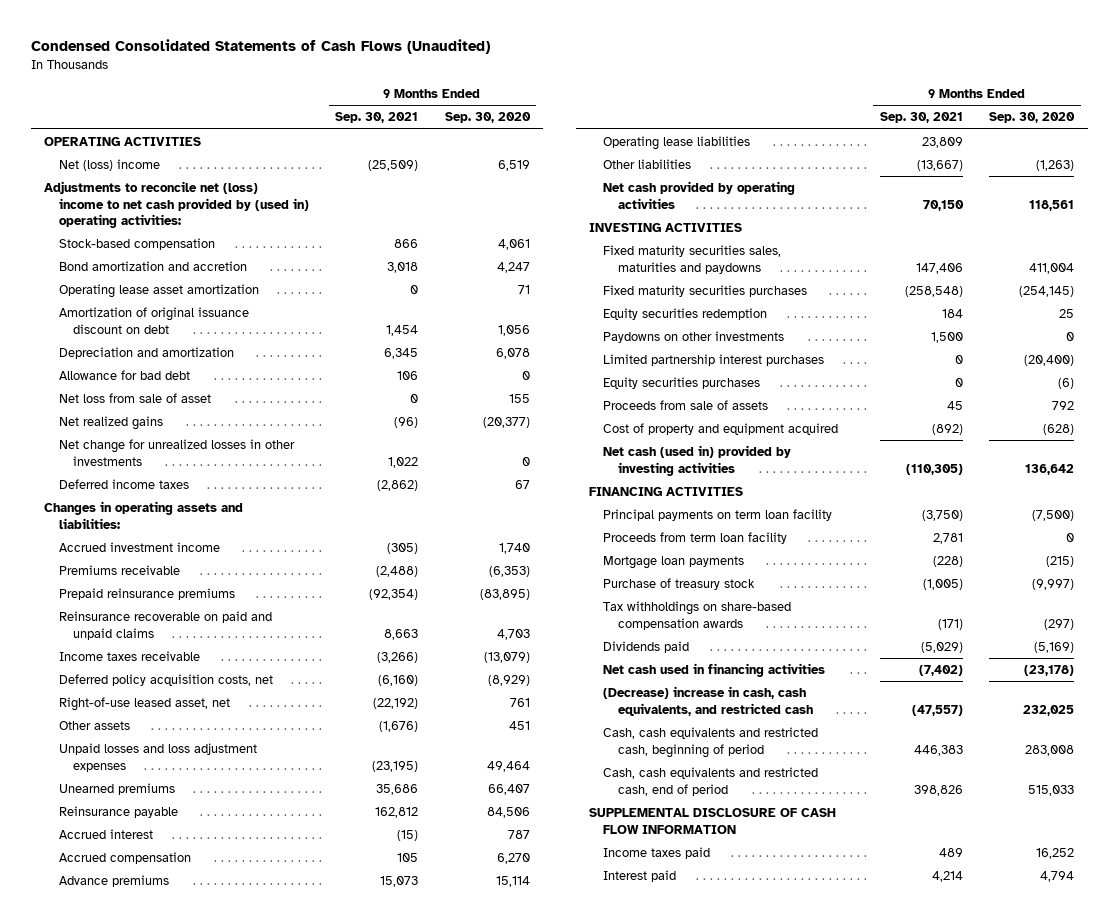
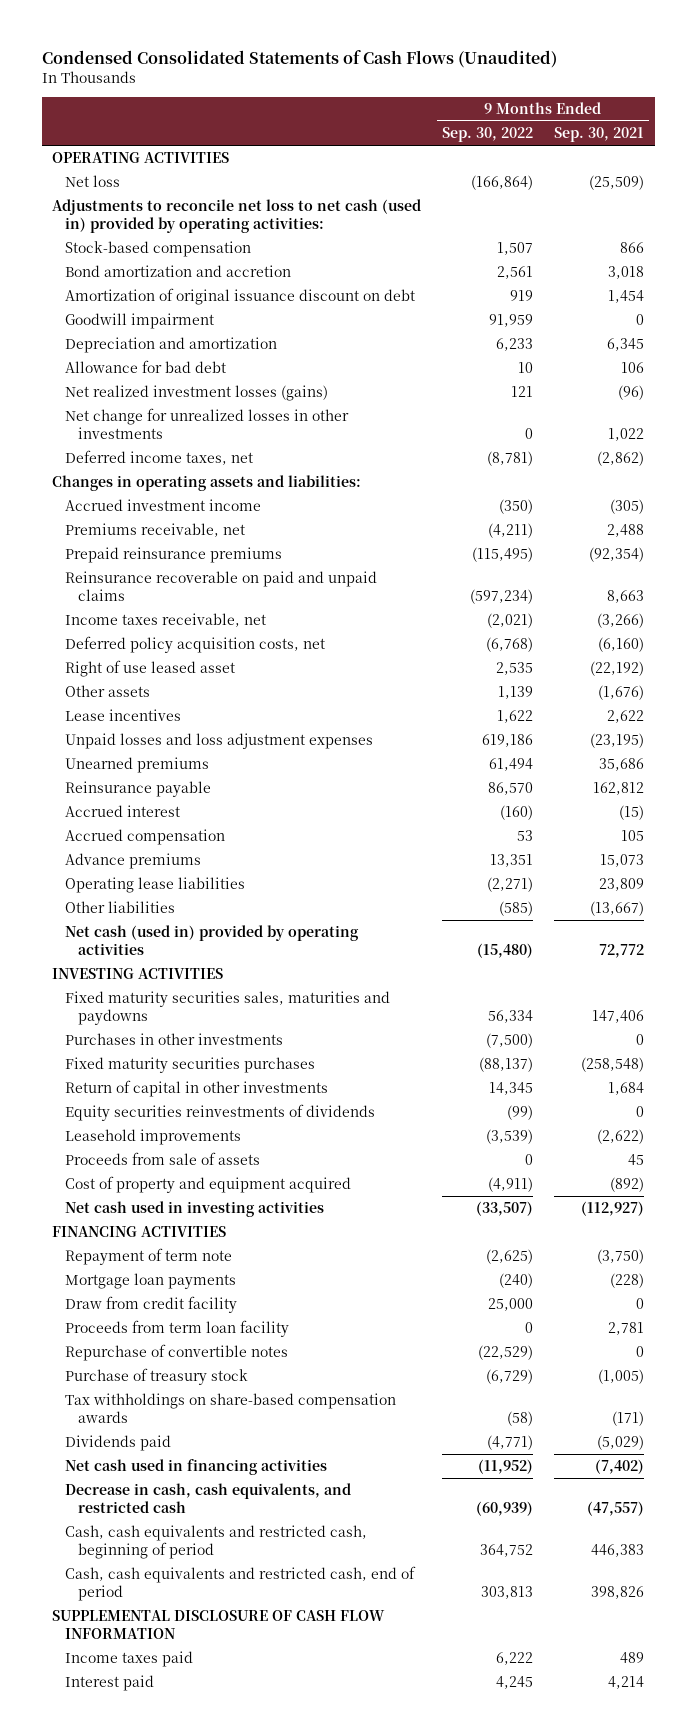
[444,112,531,124] Sep. 30, 2020 -> none
none -> [442,127,534,143] Sep. 30, 2022
[58,159,160,172] Net (loss) income -> [65,175,121,188] Net loss
[44,181,309,229] Adjustments to reconcile net (loss) income to net cash provided by (used in) operating activities: -> [52,199,422,234] Adjustments to reconcile net loss to net cash (used in) provided by operating activities:
[58,284,259,299] Operating lease asset amortization -> none
none -> [65,313,215,330] Goodwill impairment
[58,393,211,404] Net loss from sale of asset -> none
[58,416,163,431] Net realized gains -> [65,385,329,402] Net realized investment losses (gains)
[58,479,189,490] Deferred income taxes -> [65,450,254,466] Deferred income taxes, net
[58,565,180,576] Premiums receivable -> [65,523,246,538] Premiums receivable, net
[376,566,419,578] (2,488) -> [607,524,645,538] 2,488
[58,651,200,662] Income taxes receivable -> [65,613,267,628] Income taxes receivable, net
[58,697,230,712] Right-of-use leased asset, net -> [65,660,236,678] Right of use leased asset
none -> [65,709,182,722] Lease incentives
[603,181,796,209] Net cash provided by operating activities -> [65,925,360,956] Net cash (used in) provided by operating activities
[922,199,964,211] 70,150 -> [599,944,645,959] 72,772
none -> [65,1033,284,1046] Purchases in other investments
[603,308,768,321] Equity securities redemption -> none
[603,331,785,344] Paydowns on other investments -> none
[603,354,825,367] Limited partnership interest purchases -> none
[603,377,761,390] Equity securities purchases -> none
none -> [65,1080,329,1098] Return of capital in other investments
none -> [65,1104,376,1122] Equity securities reinvestments of dividends
none -> [65,1129,242,1146] Leasehold improvements
[603,445,792,476] Net cash (used in) provided by investing activities -> [65,1201,325,1218] Net cash used in investing activities
[905,463,963,475] (110,305) -> [581,1201,645,1217] (112,927)
[603,509,833,522] Principal payments on term loan facility -> [65,1248,233,1266] Repayment of term note
none -> [65,1296,238,1314] Draw from credit facility
[603,532,788,545] Proceeds from term loan facility -> [65,1320,290,1338] Proceeds from term loan facility
none -> [65,1344,289,1362] Repurchase of convertible notes
[603,686,814,716] (Decrease) increase in cash, cash equivalents, and restricted cash -> [65,1483,352,1514] Decrease in cash, cash equivalents, and restricted cash

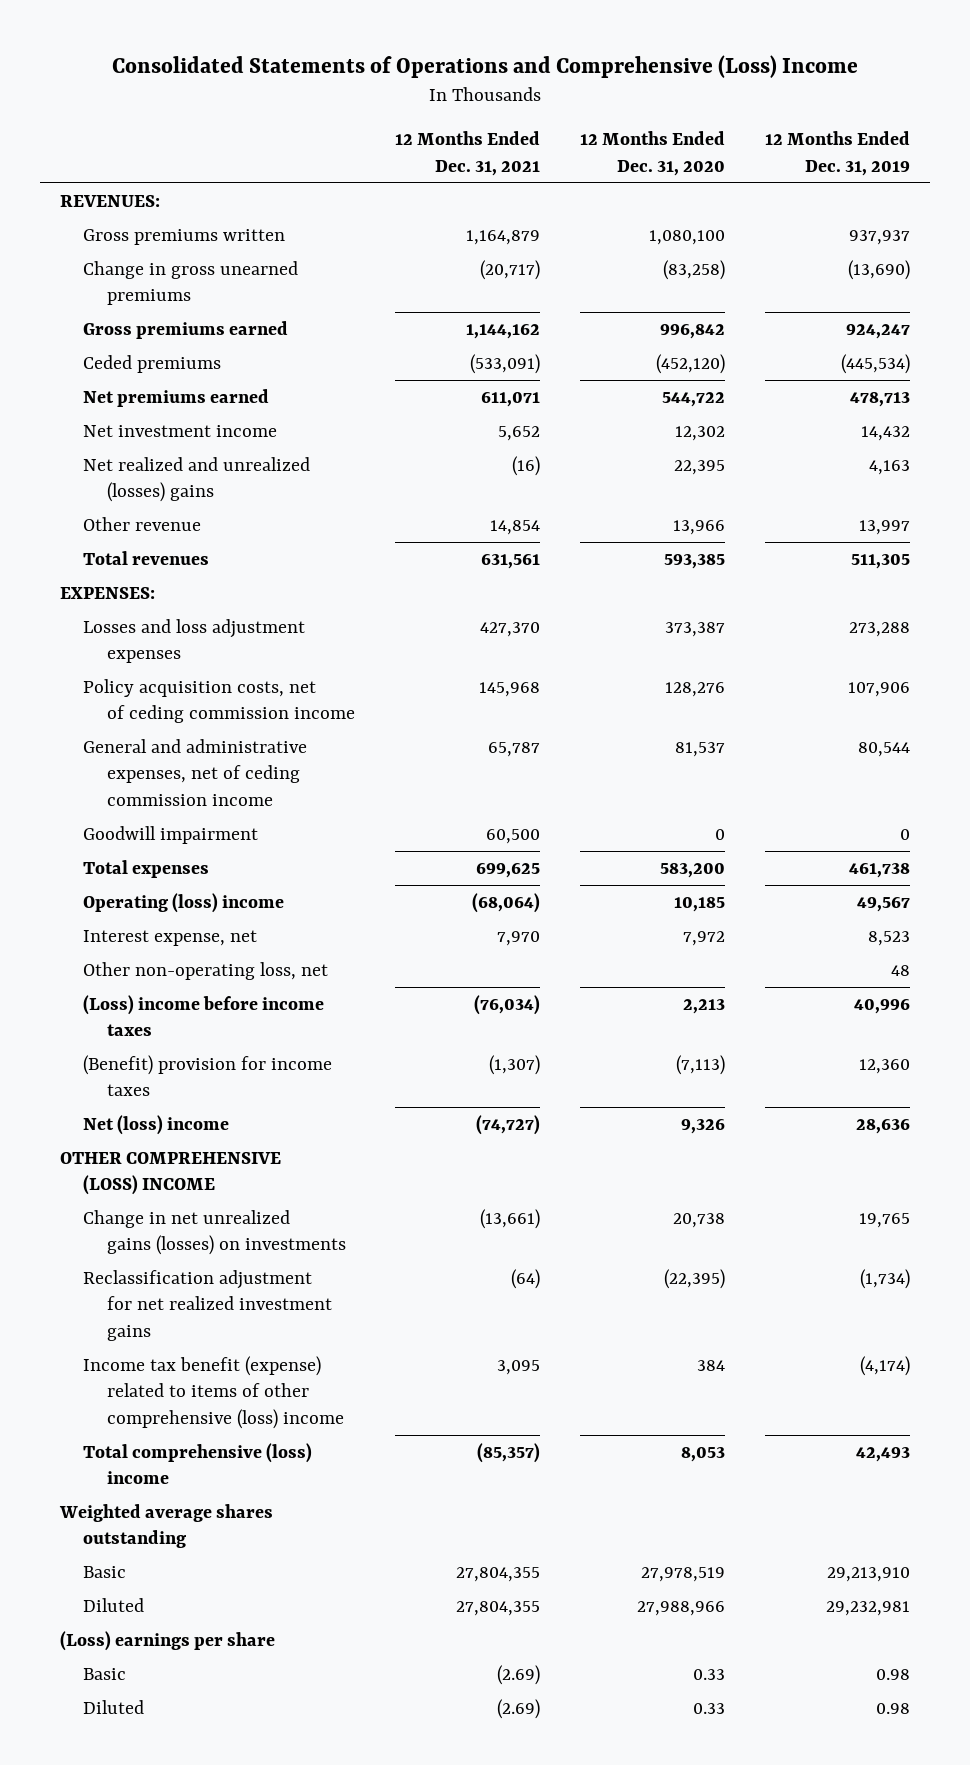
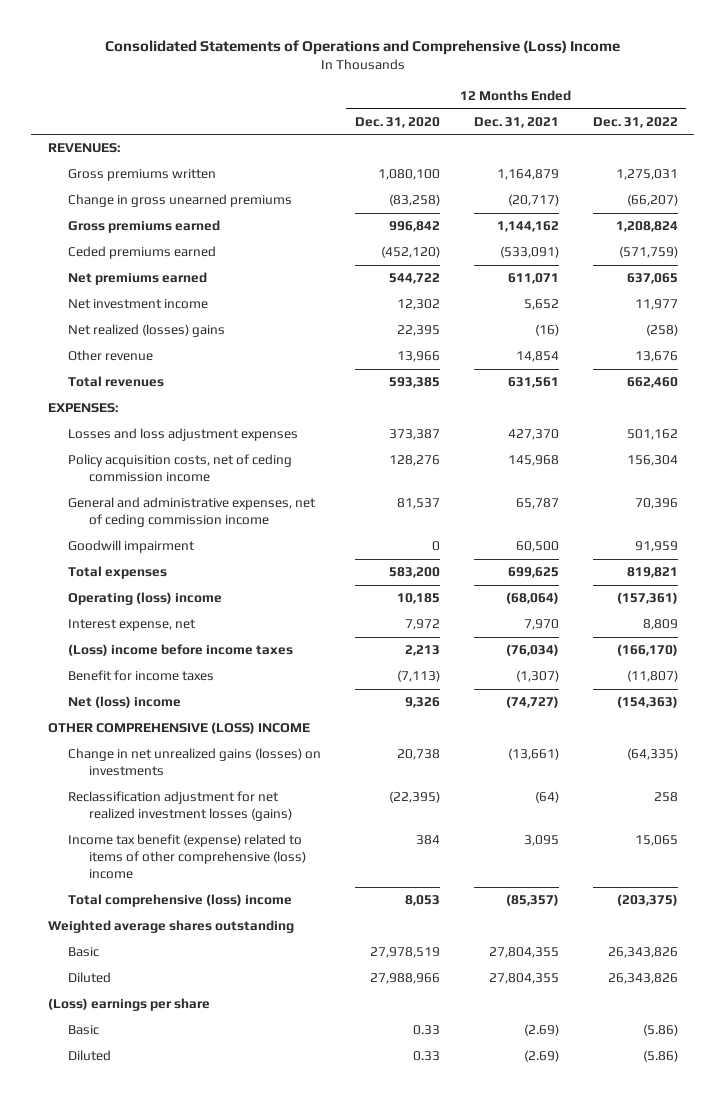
[765,131,911,176] 12 Months Ended Dec. 31, 2019 -> none
none -> [592,116,678,128] Dec. 31, 2022
[83,354,222,373] Ceded premiums -> [68,246,217,260] Ceded premiums earned
[83,456,311,503] Net realized and unrealized (losses) gains -> [68,324,226,338] Net realized (losses) gains
[83,961,329,980] Other non-operating loss, net -> none
[83,1054,333,1097] (Benefit) provision for income taxes -> [68,670,215,682] Benefit for income taxes
[83,1269,332,1341] Reclassification adjustment for net realized investment gains -> [68,791,292,822] Reclassification adjustment for net realized investment losses (gains)

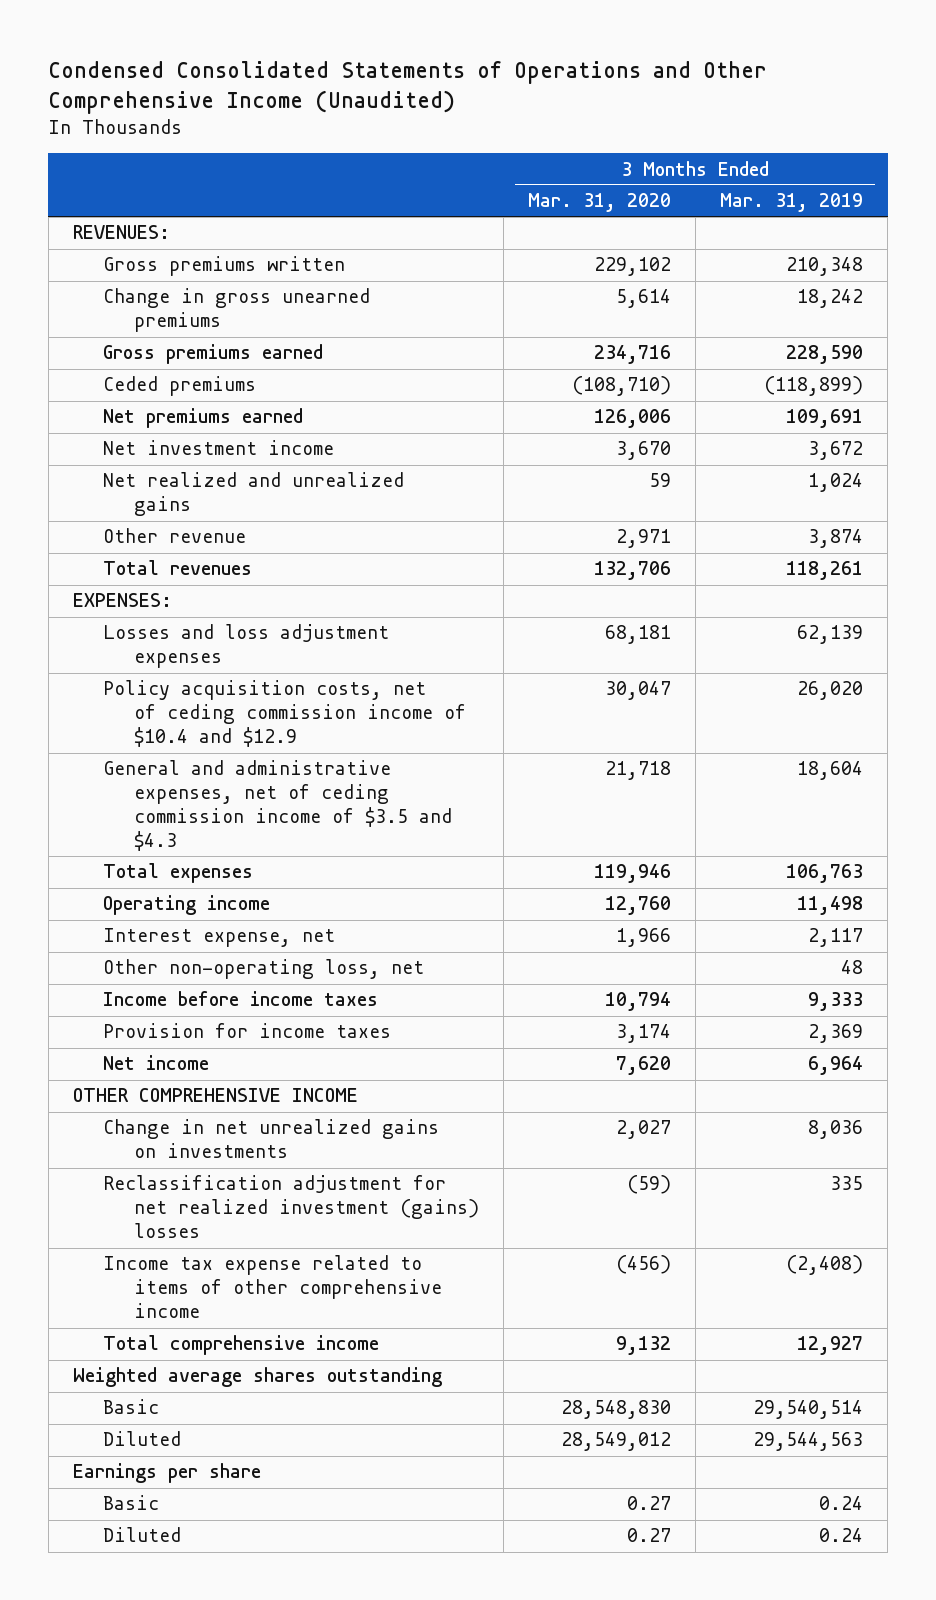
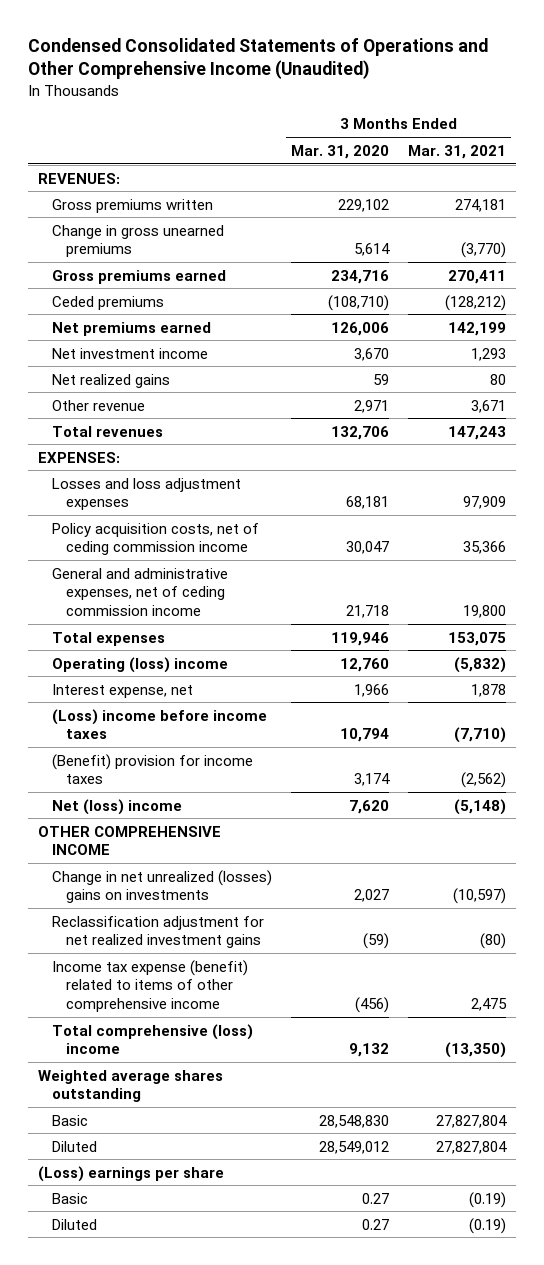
[719,193,863,213] Mar. 31, 2019 -> none
none -> [408,144,507,159] Mar. 31, 2021
[103,472,405,517] Net realized and unrealized gains -> [51,373,170,388] Net realized gains
[103,680,466,748] Policy acquisition costs, net of ceding commission income of $10.4 and $12.9 -> [51,522,259,556] Policy acquisition costs, net of ceding commission income
[103,760,452,852] General and administrative expenses, net of ceding commission income of $3.5 and $4.3 -> [51,567,228,616] General and administrative expenses, net of ceding commission income
[103,895,271,916] Operating income -> [51,656,228,673] Operating (loss) income
[103,959,425,980] Other non-operating loss, net -> none
[103,991,379,1007] Income before income taxes -> [51,708,267,740] (Loss) income before income taxes
[103,1023,392,1039] Provision for income taxes -> [51,753,253,785] (Benefit) provision for income taxes
[103,1055,210,1071] Net income -> [51,798,182,815] Net (loss) income
[103,1119,440,1159] Change in net unrealized gains on investments -> [51,869,272,904] Change in net unrealized (losses) gains on investments
[103,1175,479,1239] Reclassification adjustment for net realized investment (gains) losses -> [51,915,264,949] Reclassification adjustment for net realized investment gains
[103,1255,442,1319] Income tax expense related to items of other comprehensive income -> [51,959,248,1012] Income tax expense (benefit) related to items of other comprehensive income
[103,1335,380,1356] Total comprehensive income -> [51,1023,253,1055] Total comprehensive (loss) income
[72,1463,261,1484] Earnings per share -> [37,1165,224,1182] (Loss) earnings per share

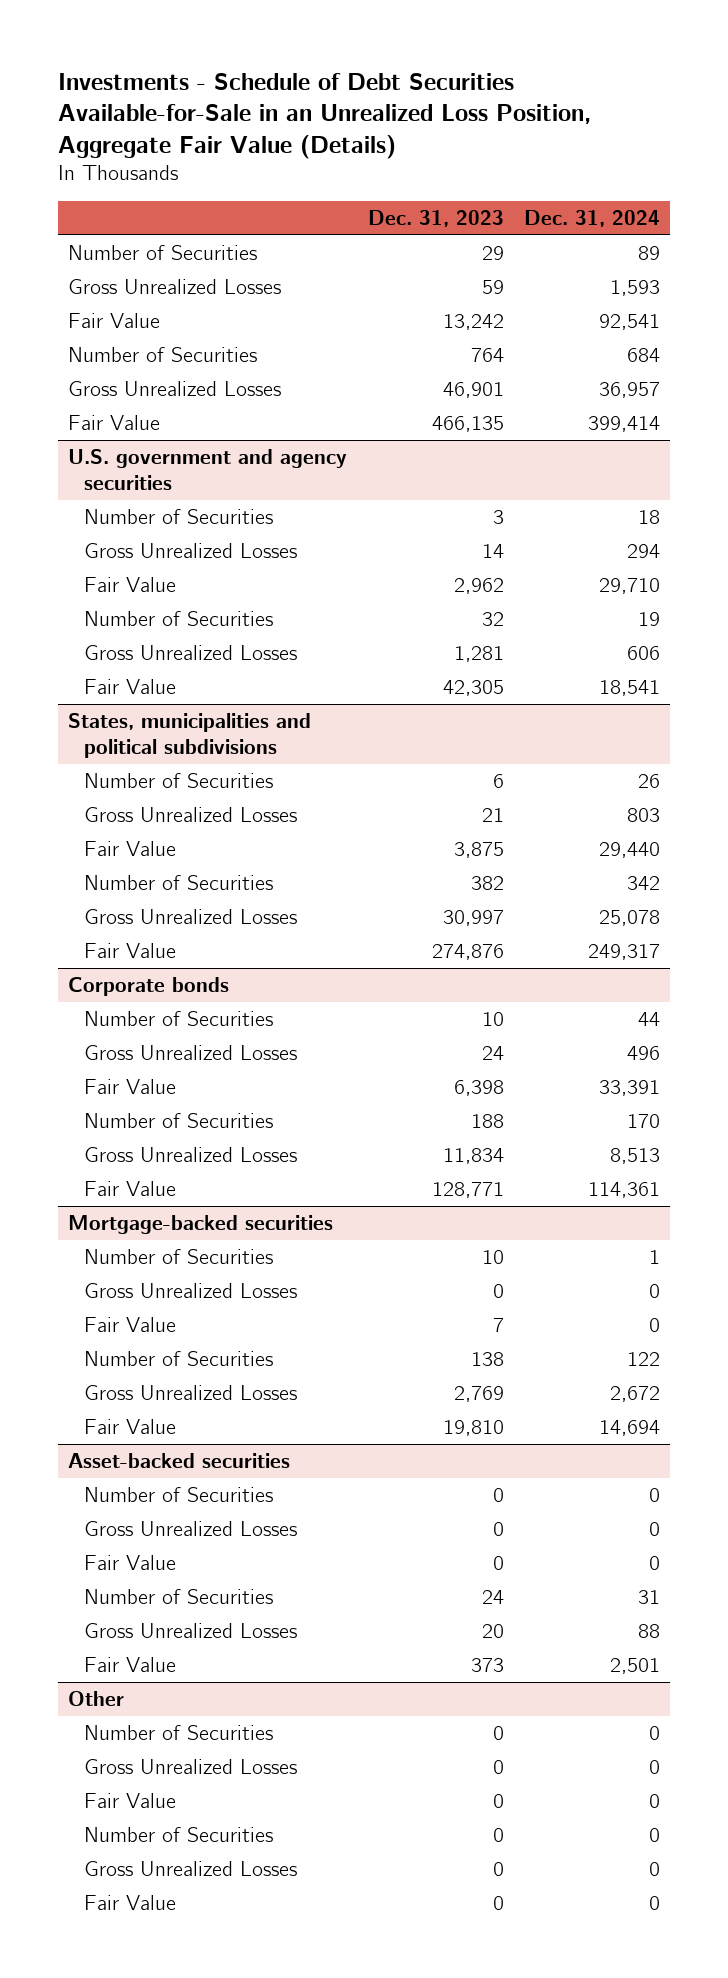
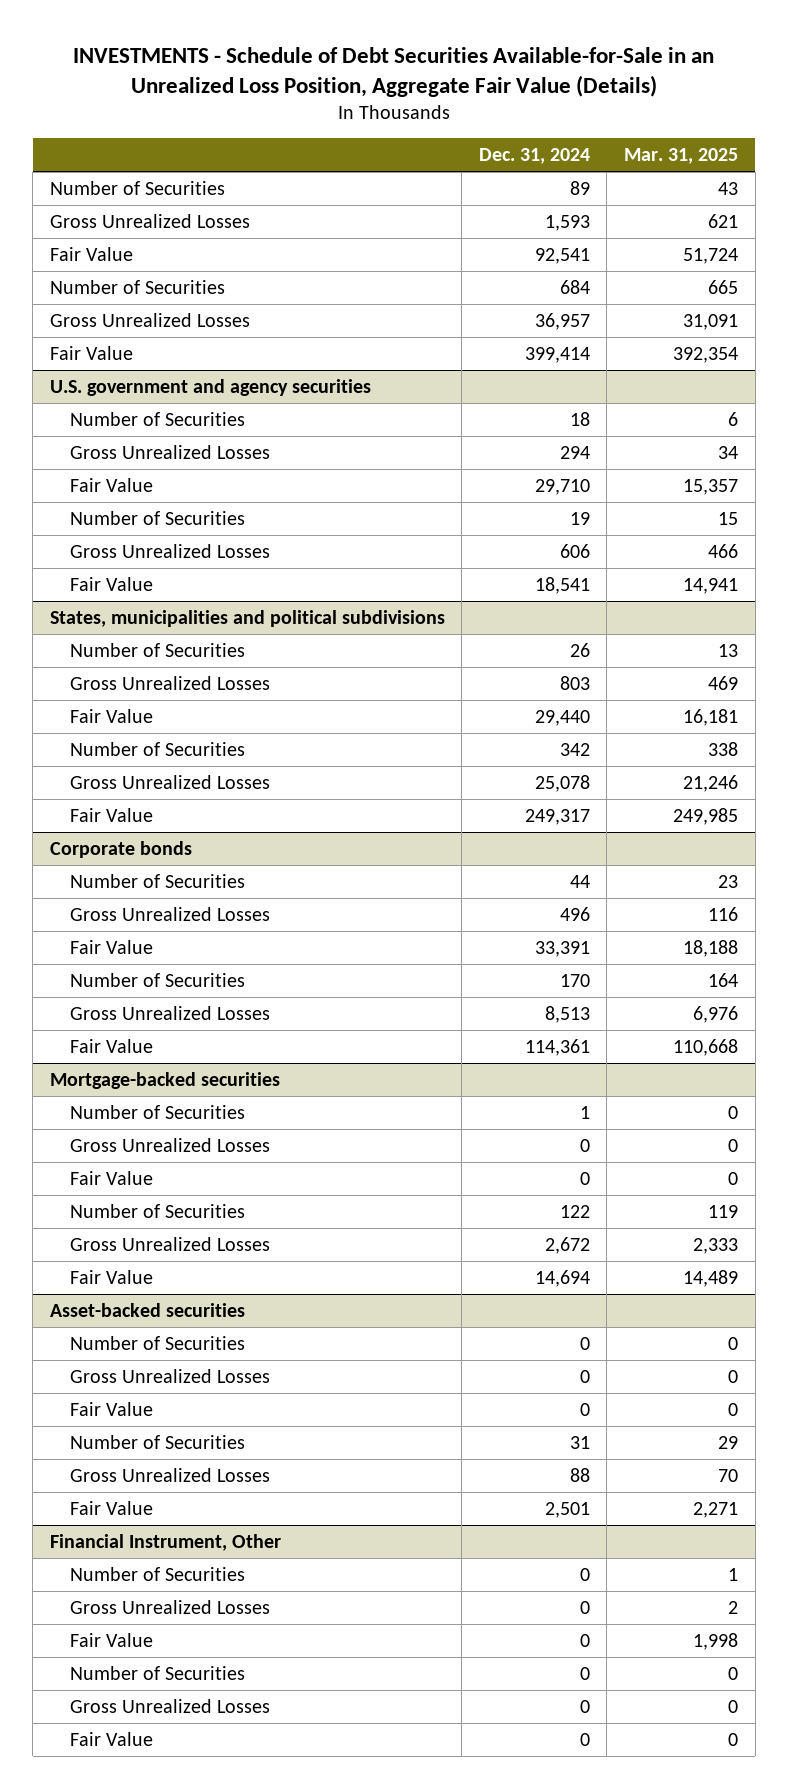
[57,72,591,159] Investments - Schedule of Debt Securities Available-for-Sale in an Unrealized Loss Position, Aggregate Fair Value (Details) -> [72,46,714,97] INVESTMENTS - Schedule of Debt Securities Available-for-Sale in an Unrealized Loss Position, Aggregate Fair Value (Details)
[367,209,504,227] Dec. 31, 2023 -> none
none -> [623,148,738,165] Mar. 31, 2025
[68,1691,125,1707] Other -> [49,1533,281,1551] Financial Instrument, Other

